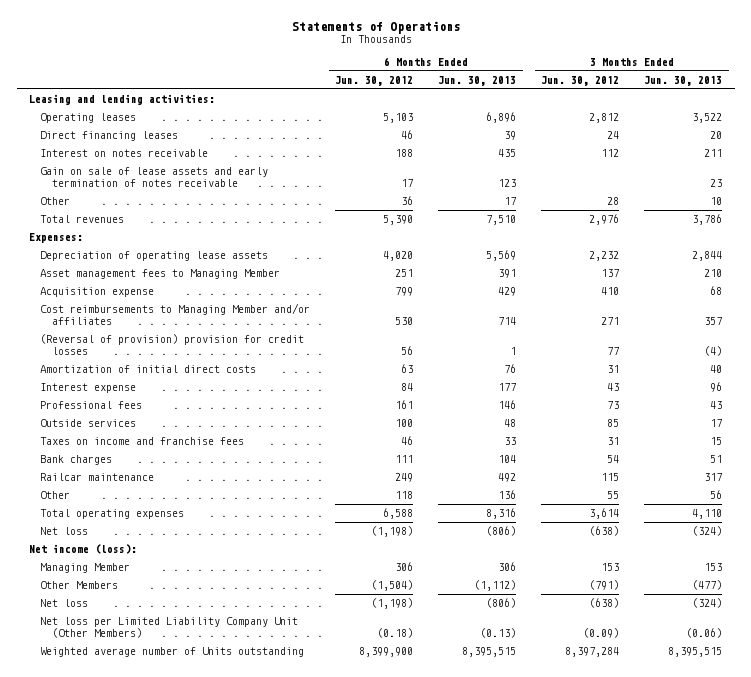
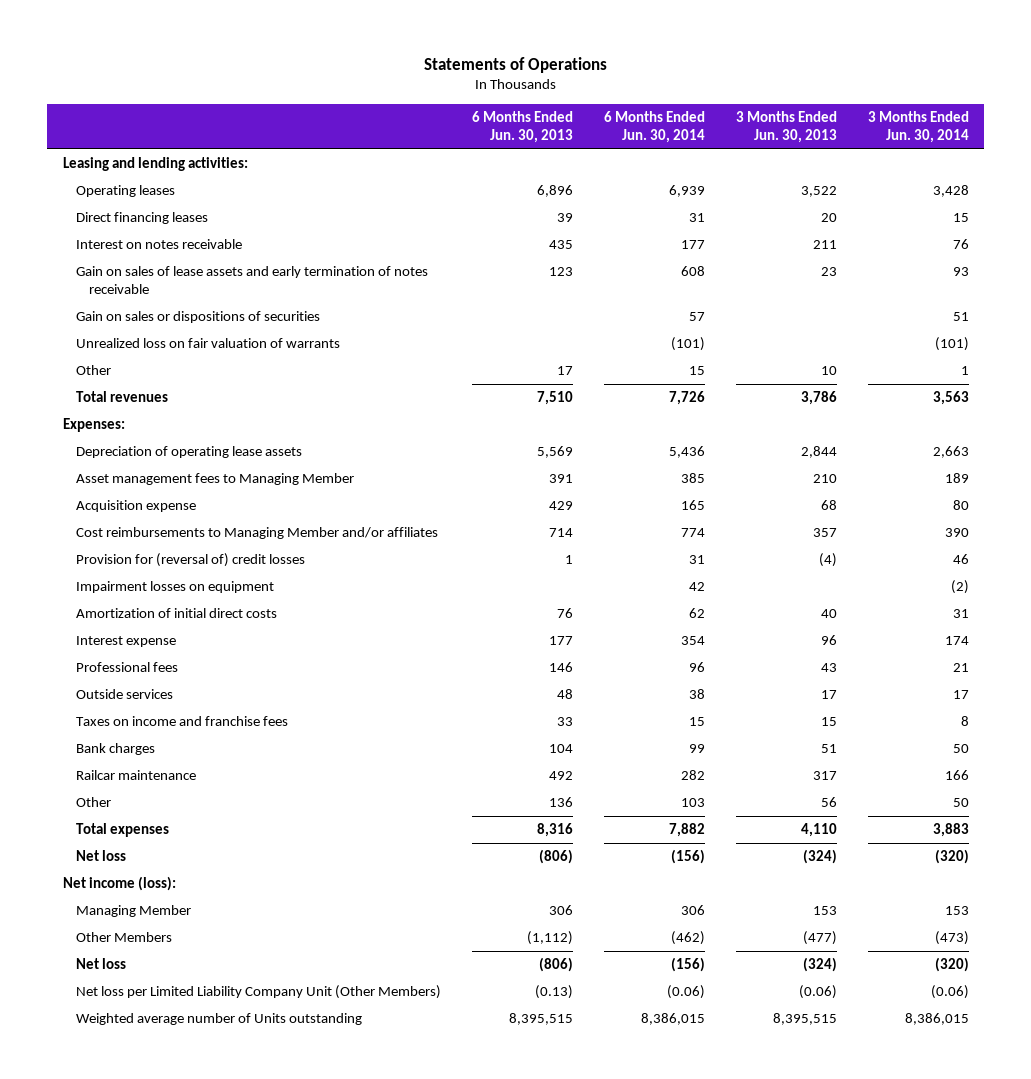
[335,75,414,86] Jun. 30, 2012 -> none
[541,75,620,86] Jun. 30, 2012 -> none
none -> [603,110,705,143] 6 Months Ended Jun. 30, 2014
none -> [867,110,969,143] 3 Months Ended Jun. 30, 2014
[40,167,269,187] Gain on sale of lease assets and early termination of notes receivable -> [75,266,428,295] Gain on sales of lease assets and early termination of notes receivable
none -> [75,311,320,324] Gain on sales or dispositions of securities
none -> [75,338,340,349] Unrealized loss on fair valuation of warrants
[40,334,305,355] (Reversal of provision) provision for credit losses -> [75,553,305,568] Provision for (reversal of) credit losses
none -> [75,581,274,594] Impairment losses on equipment
[40,509,185,520] Total operating expenses -> [75,823,169,838] Total expenses

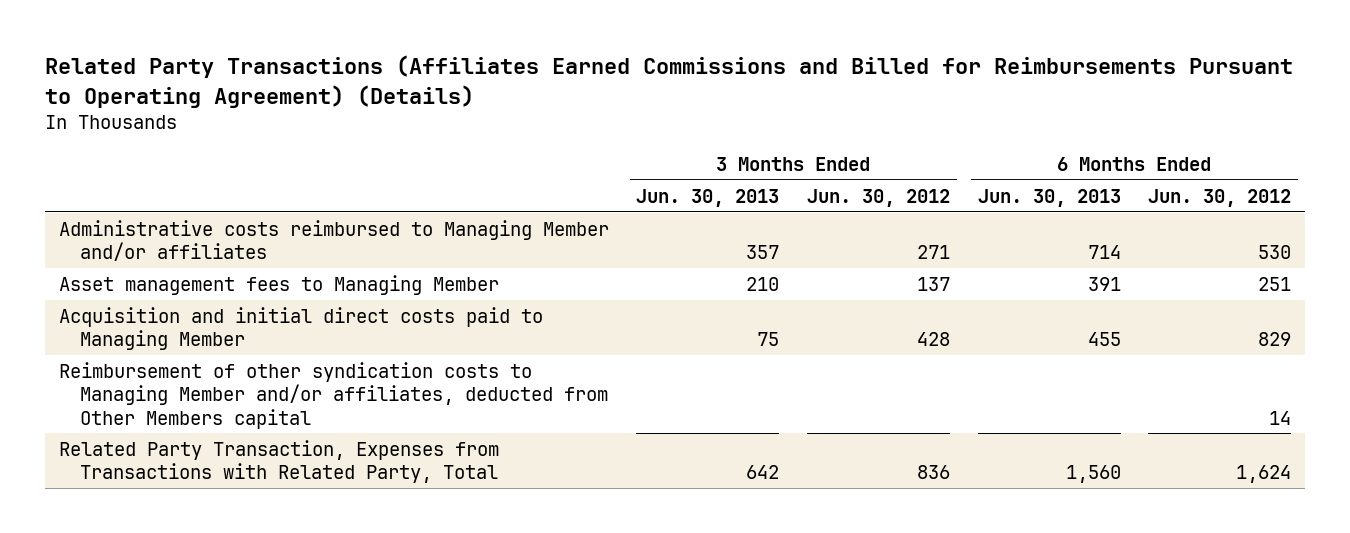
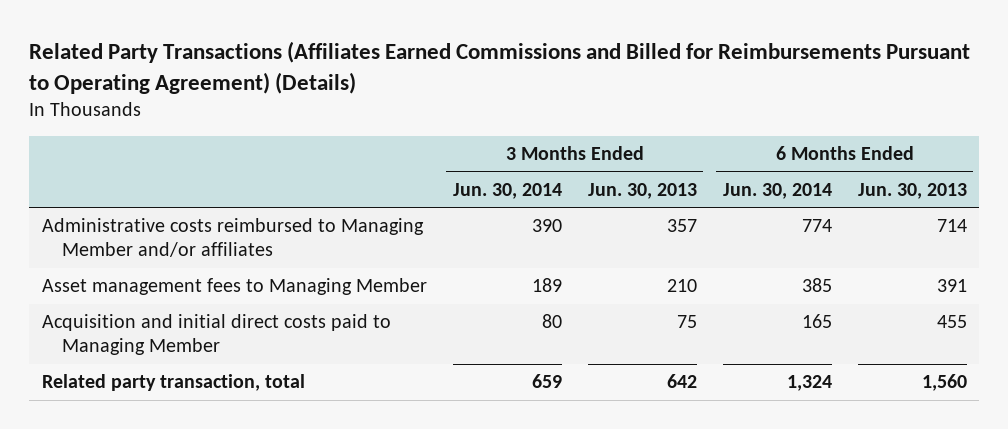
[806,188,950,207] Jun. 30, 2012 -> none
[1148,188,1292,207] Jun. 30, 2012 -> none
none -> [452,182,562,199] Jun. 30, 2014
none -> [722,182,832,199] Jun. 30, 2014
[58,361,608,429] Reimbursement of other syndication costs to Managing Member and/or affiliates, deducted from Other Members capital -> none
[58,439,499,484] Related Party Transaction, Expenses from Transactions with Related Party, Total -> [41,374,305,392] Related party transaction, total

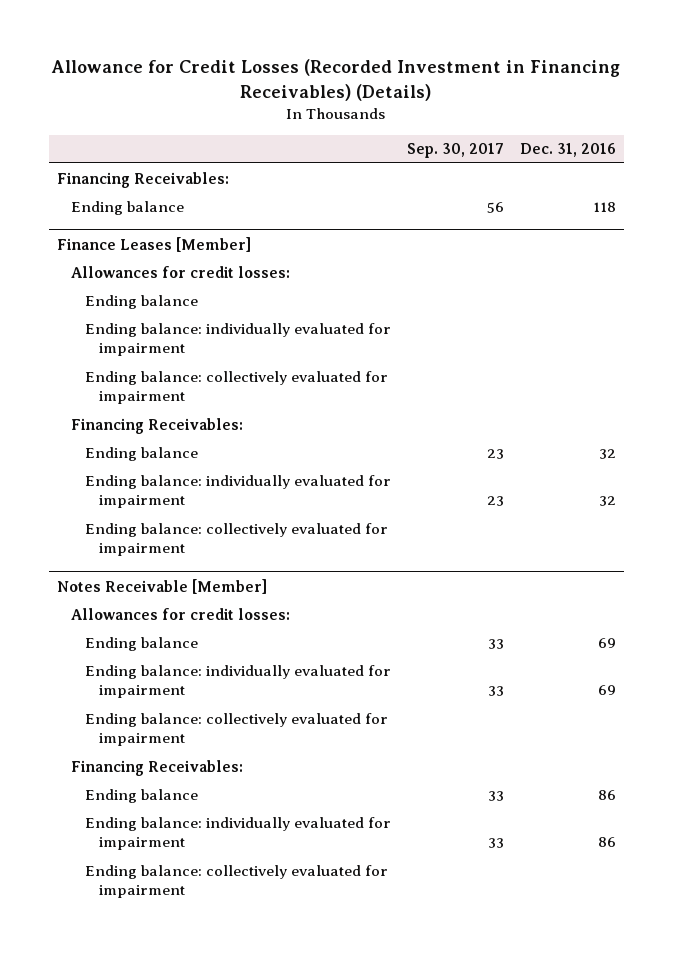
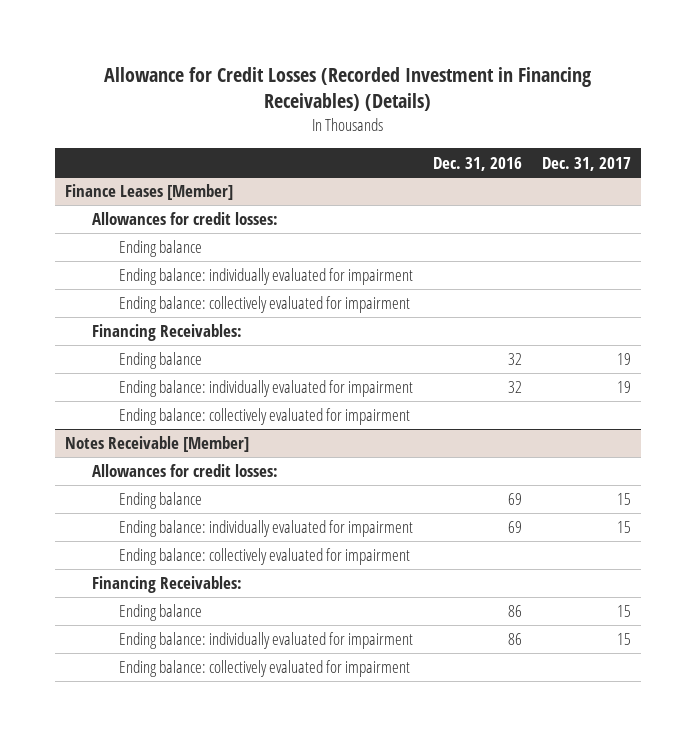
[406,143,504,159] Sep. 30, 2017 -> none
none -> [541,156,631,171] Dec. 31, 2017
[56,171,229,188] Financing Receivables: -> none
[70,200,184,215] Ending balance -> none

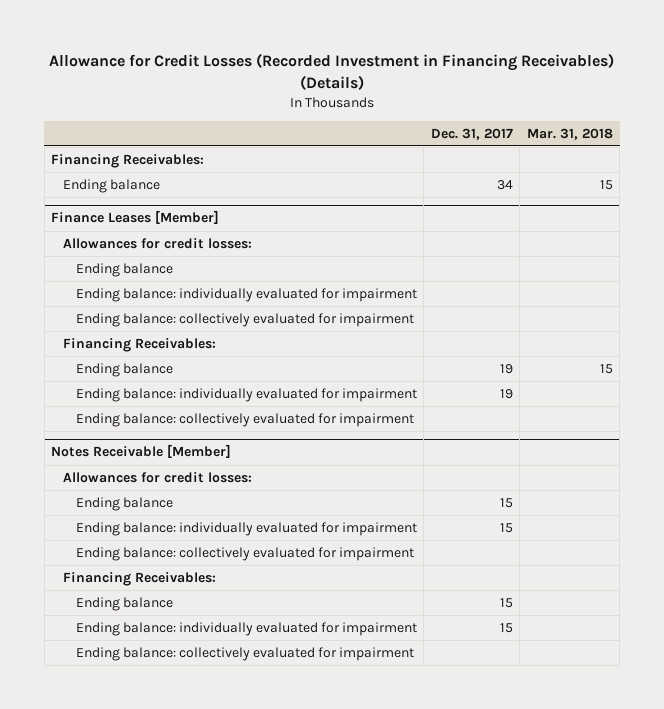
[433,156,523,171] Dec. 31, 2016 -> none
none -> [526,127,613,140] Mar. 31, 2018
none -> [51,154,205,169] Financing Receivables:
none -> [63,179,161,194] Ending balance

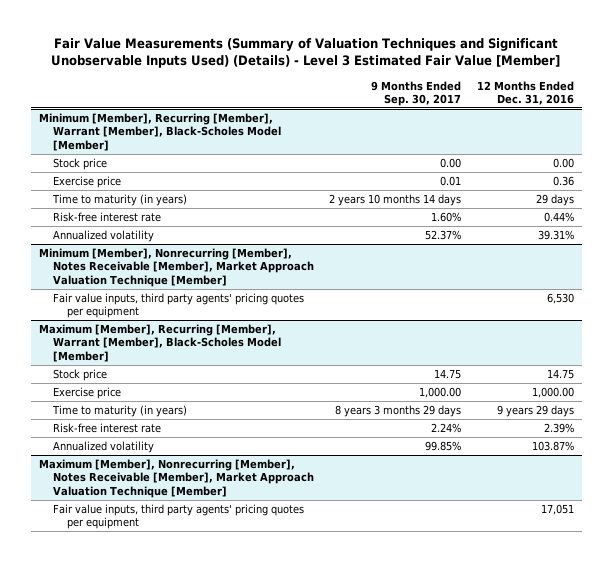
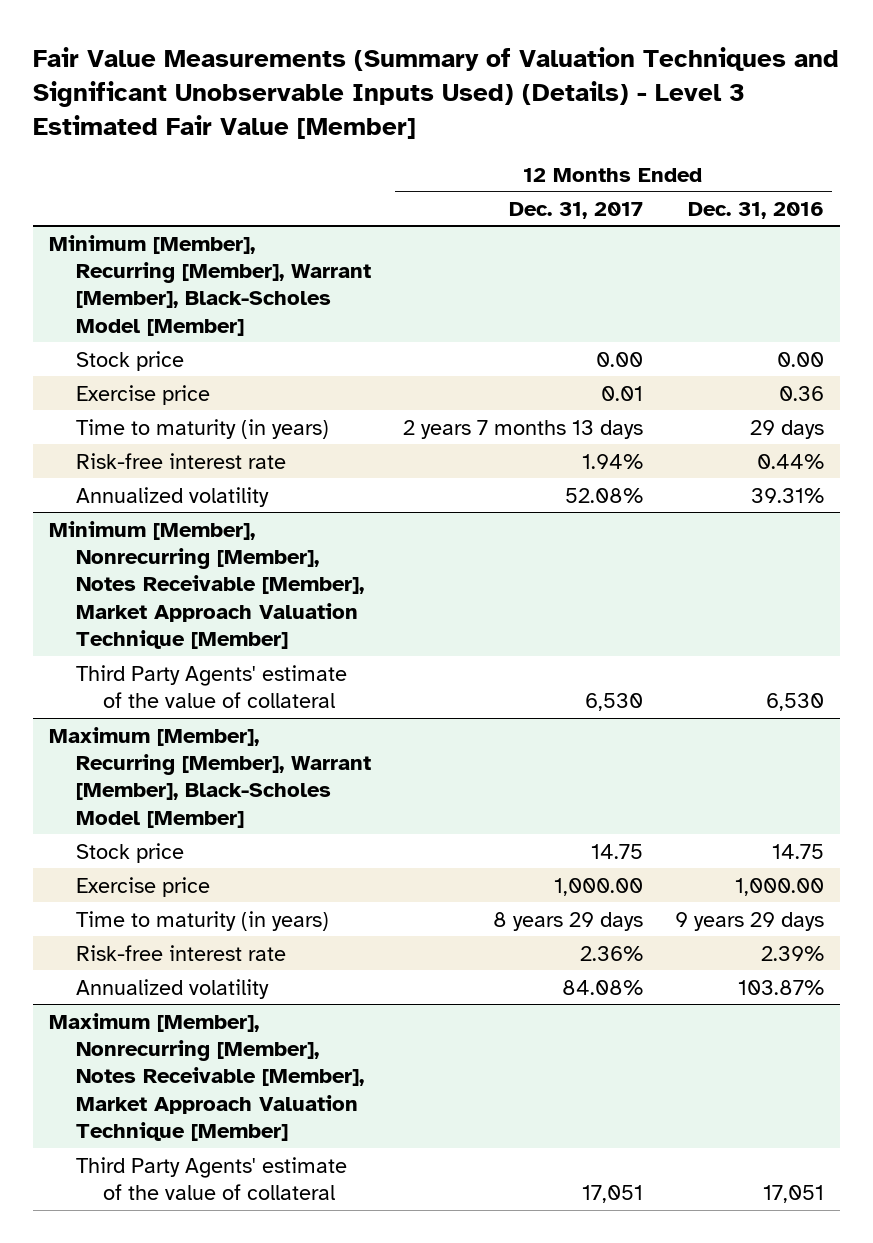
[371,80,462,106] 9 Months Ended Sep. 30, 2017 -> none
none -> [508,201,643,219] Dec. 31, 2017
[53,293,305,319] Fair value inputs, third party agents' pricing quotes per equipment -> [75,664,347,708] Third Party Agents' estimate of the value of collateral
[53,504,305,530] Fair value inputs, third party agents' pricing quotes per equipment -> [75,1156,347,1200] Third Party Agents' estimate of the value of collateral

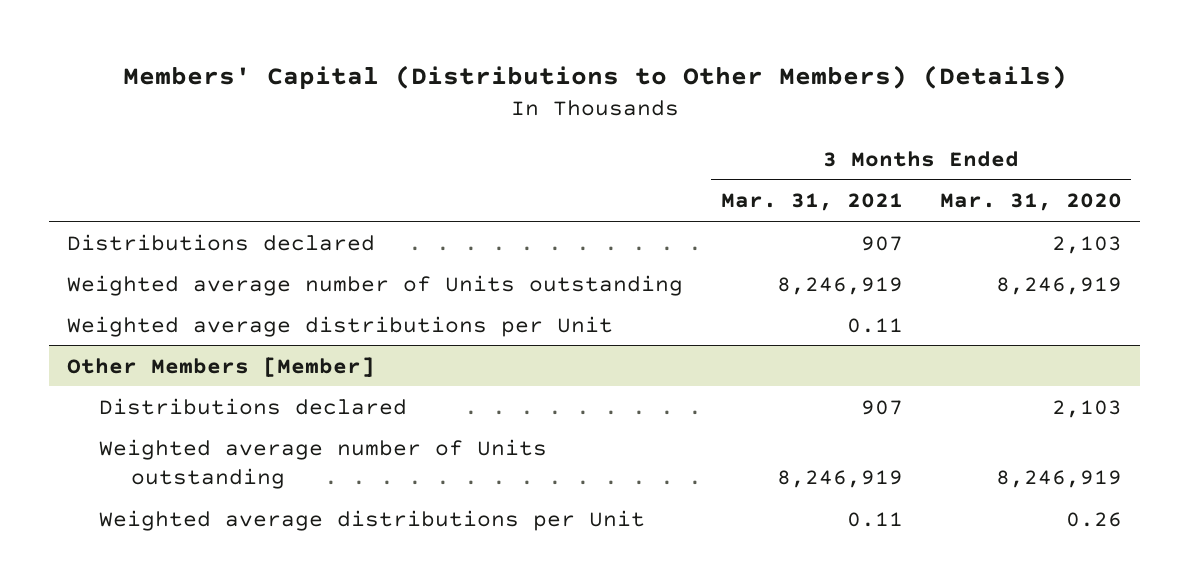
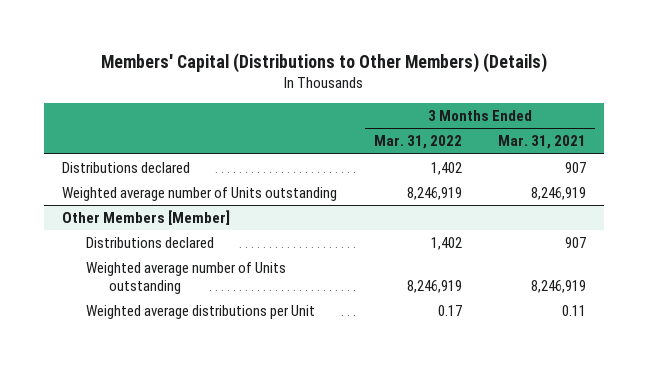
[939,193,1122,212] Mar. 31, 2020 -> none
none -> [373,135,462,150] Mar. 31, 2022
[67,315,614,337] Weighted average distributions per Unit -> none

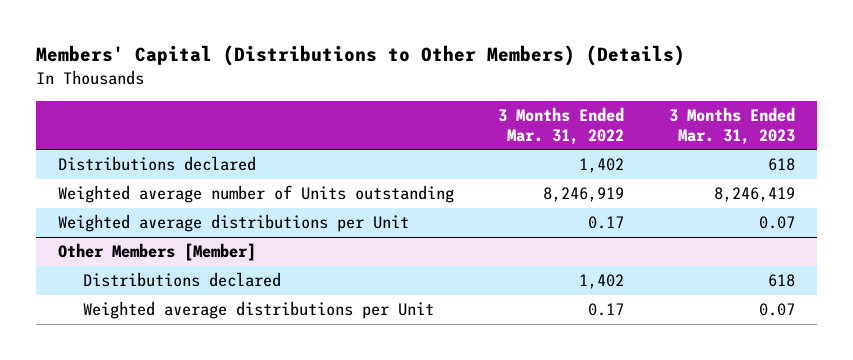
[498,135,587,150] Mar. 31, 2021 -> none
none -> [669,106,796,145] 3 Months Ended Mar. 31, 2023
none -> [57,214,409,233] Weighted average distributions per Unit
[85,262,286,295] Weighted average number of Units outstanding -> none

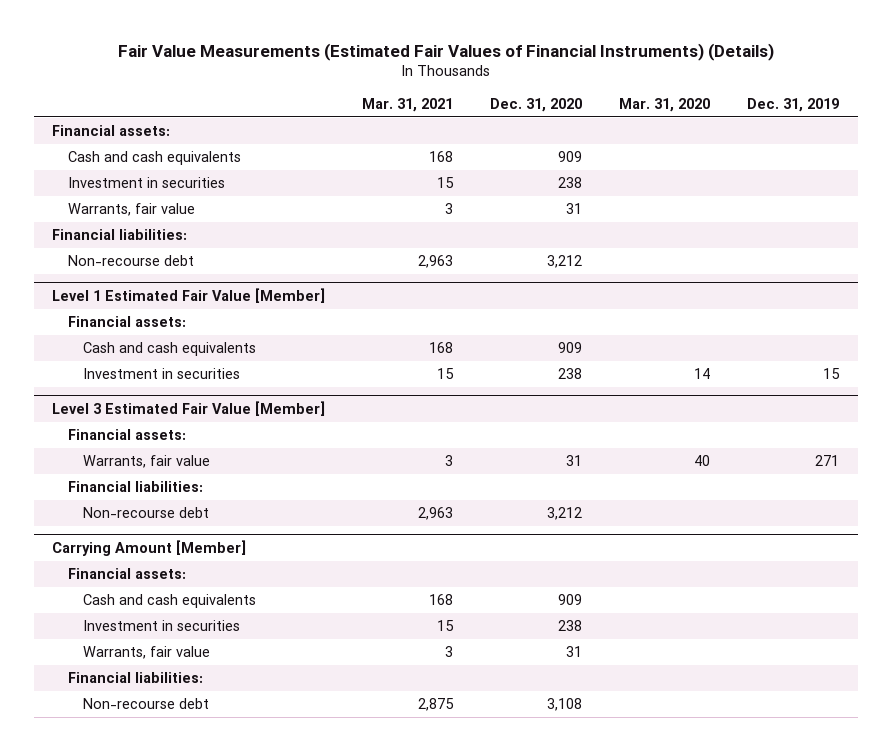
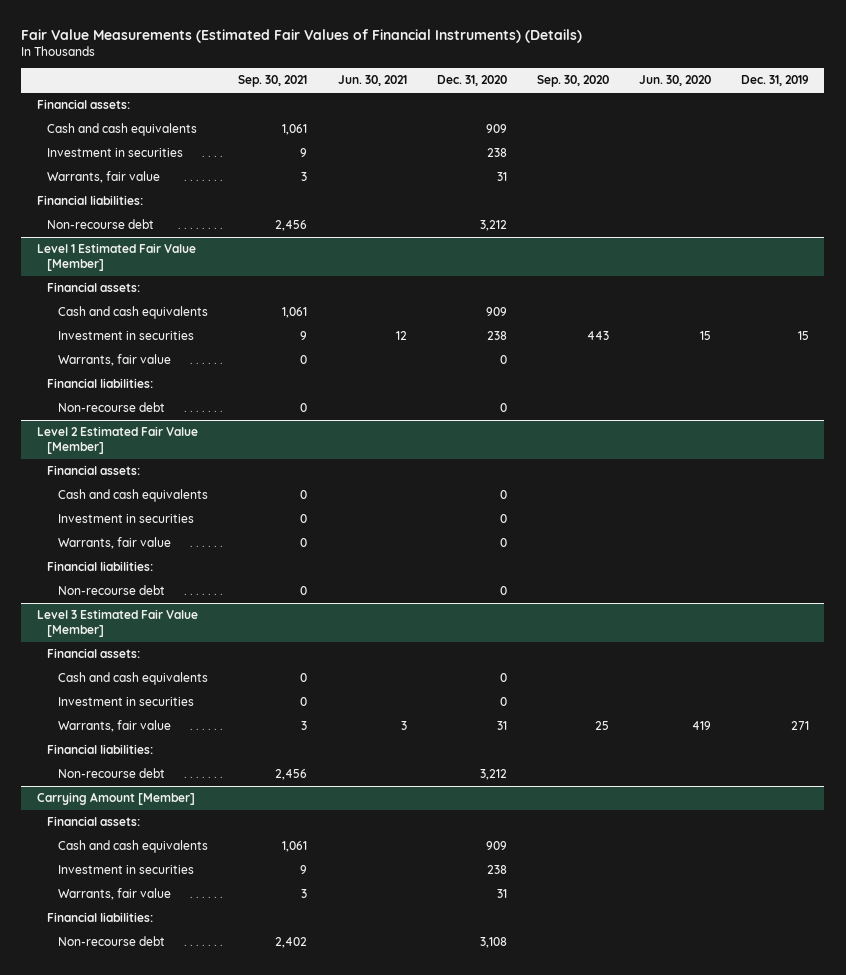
[362,98,454,113] Mar. 31, 2021 -> none
[619,98,711,113] Mar. 31, 2020 -> none
none -> [238,75,308,88] Sep. 30, 2021
none -> [337,75,407,87] Jun. 30, 2021
none -> [536,75,609,88] Sep. 30, 2020
none -> [639,75,712,87] Jun. 30, 2020
none -> [58,354,172,367] Warrants, fair value
none -> [47,378,154,389] Financial liabilities:
none -> [58,402,166,413] Non-recourse debt
none -> [36,426,198,454] Level 2 Estimated Fair Value [Member]
none -> [47,465,141,476] Financial assets:
none -> [58,489,209,503] Cash and cash equivalents
none -> [58,514,195,524] Investment in securities
none -> [58,537,172,550] Warrants, fair value
none -> [47,561,154,572] Financial liabilities:
none -> [58,585,166,596] Non-recourse debt
none -> [58,672,209,686] Cash and cash equivalents
none -> [58,697,195,707] Investment in securities

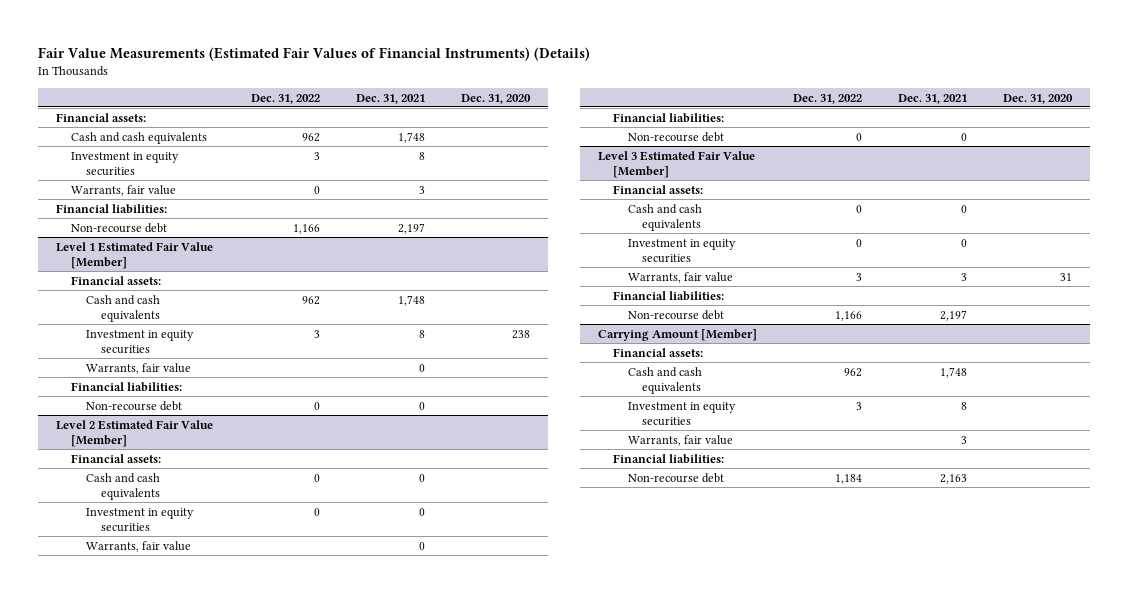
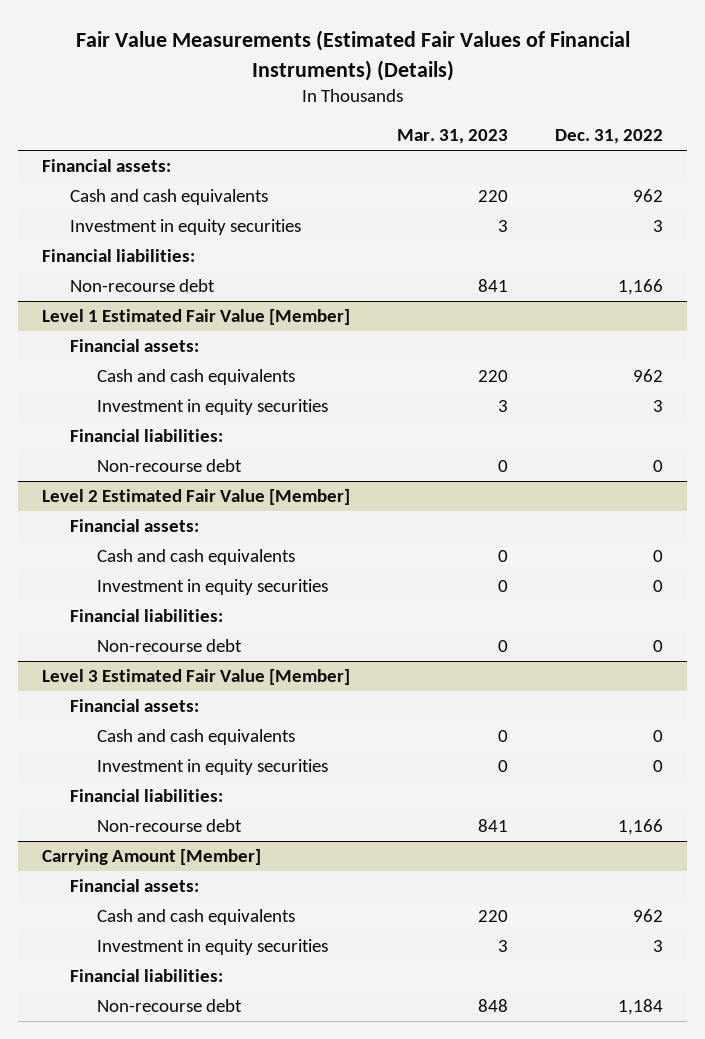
[356,93,426,104] Dec. 31, 2021 -> none
[461,93,532,104] Dec. 31, 2020 -> none
none -> [397,129,509,145] Mar. 31, 2023
[71,184,177,196] Warrants, fair value -> none
[85,362,191,374] Warrants, fair value -> none
[85,540,191,552] Warrants, fair value -> none
[627,271,733,283] Warrants, fair value -> none
[627,434,733,446] Warrants, fair value -> none

